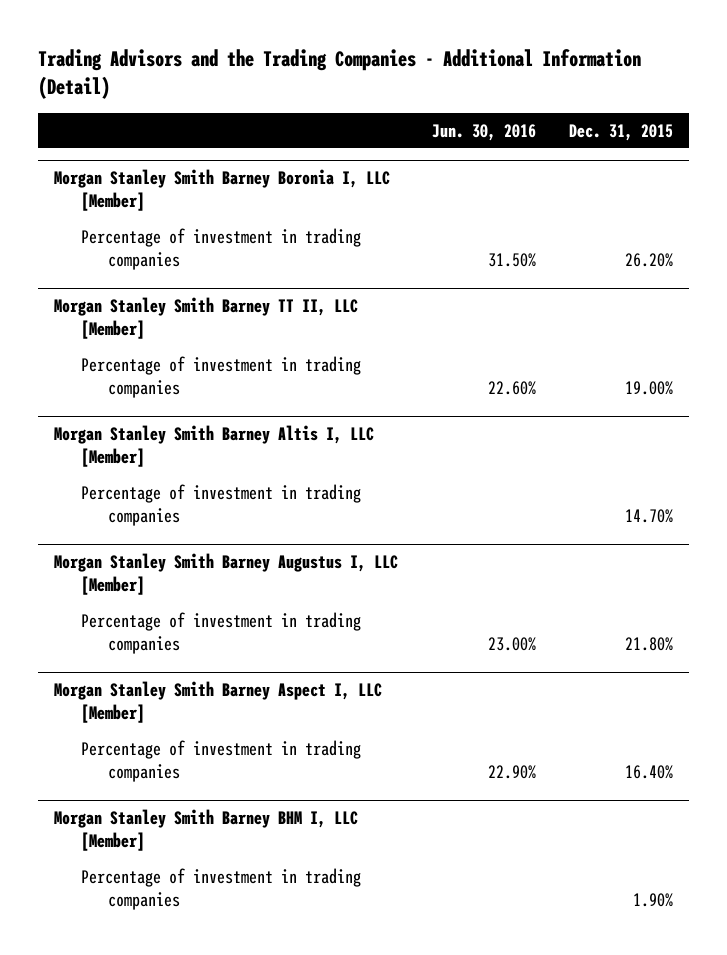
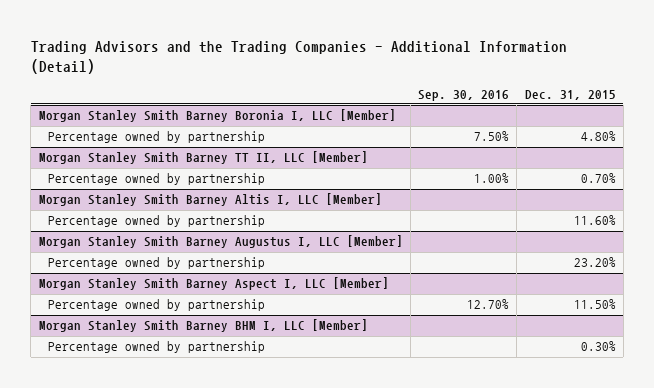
[431,123,536,141] Jun. 30, 2016 -> none
none -> [418,89,510,101] Sep. 30, 2016
[81,227,362,270] Percentage of investment in trading companies -> none
none -> [48,131,266,144] Percentage owned by partnership
[81,355,362,398] Percentage of investment in trading companies -> none
none -> [48,173,266,186] Percentage owned by partnership
[81,483,362,526] Percentage of investment in trading companies -> none
none -> [48,215,266,228] Percentage owned by partnership
[81,611,362,654] Percentage of investment in trading companies -> none
none -> [48,257,266,270] Percentage owned by partnership
[81,739,362,782] Percentage of investment in trading companies -> none
none -> [48,299,266,312] Percentage owned by partnership
[81,867,362,910] Percentage of investment in trading companies -> none
none -> [48,341,266,354] Percentage owned by partnership

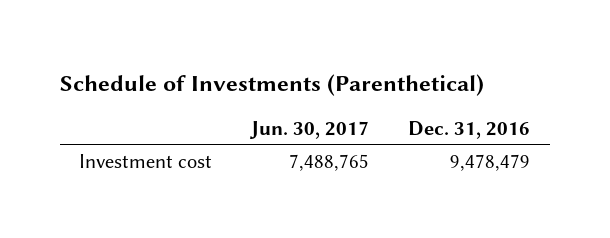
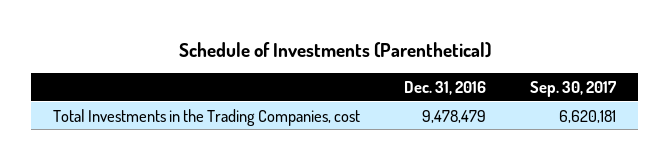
[249,120,370,139] Jun. 30, 2017 -> none
none -> [530,80,618,97] Sep. 30, 2017
[79,153,213,168] Investment cost -> [52,108,360,126] Total Investments in the Trading Companies, cost

